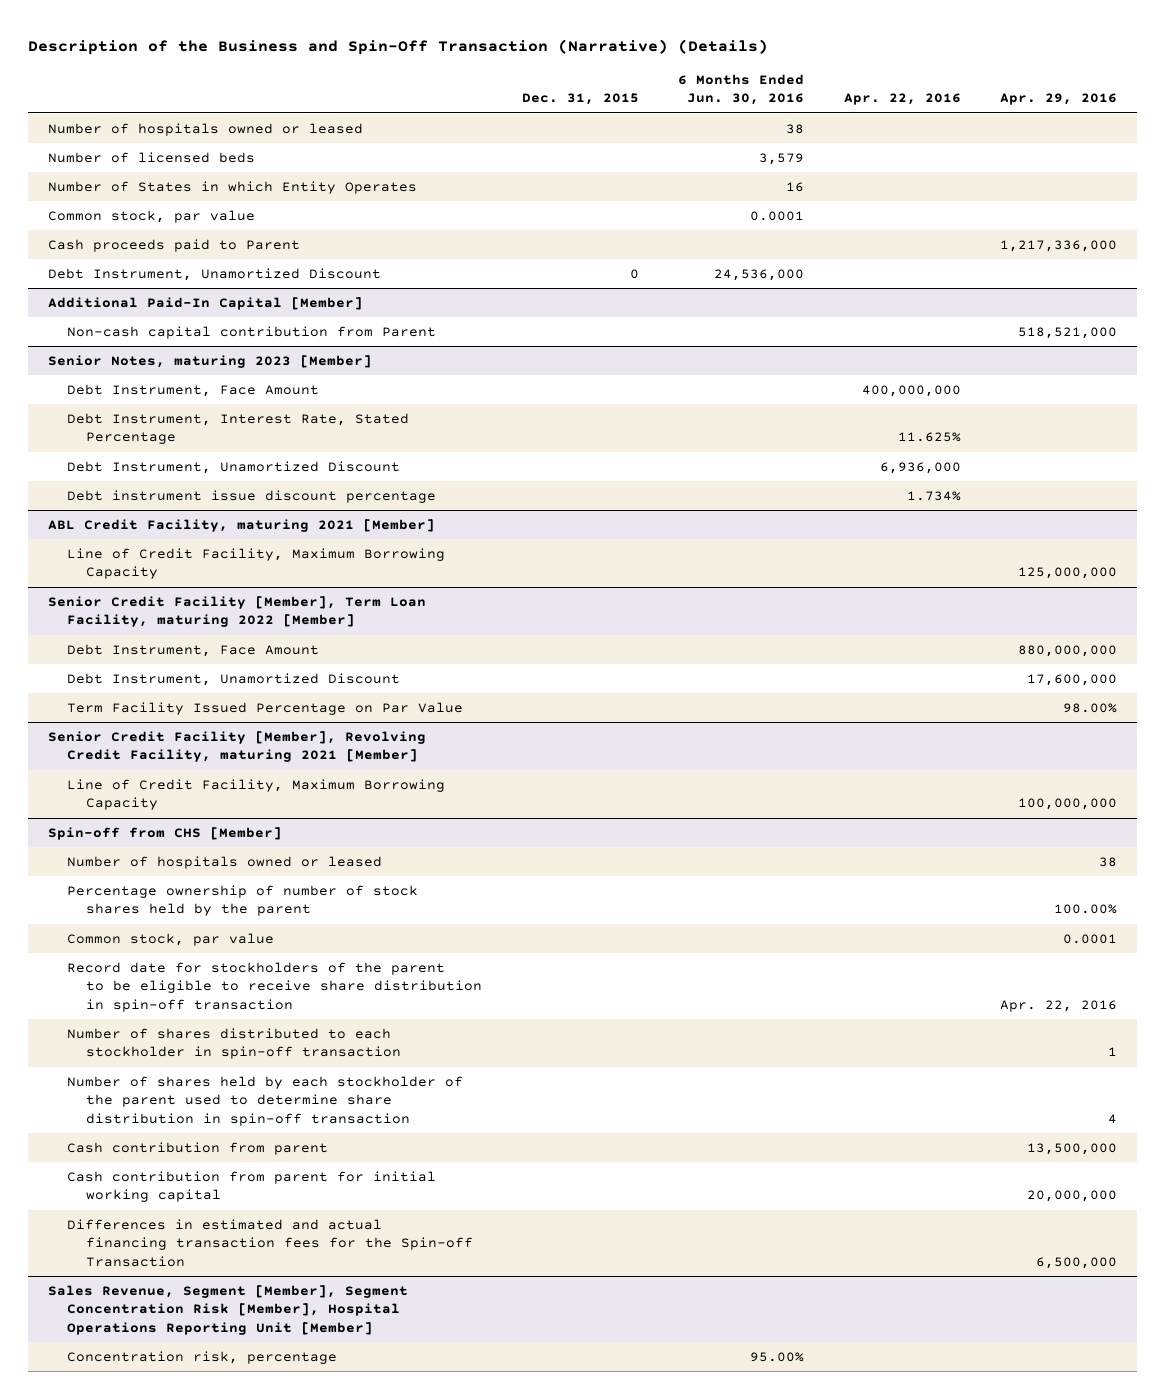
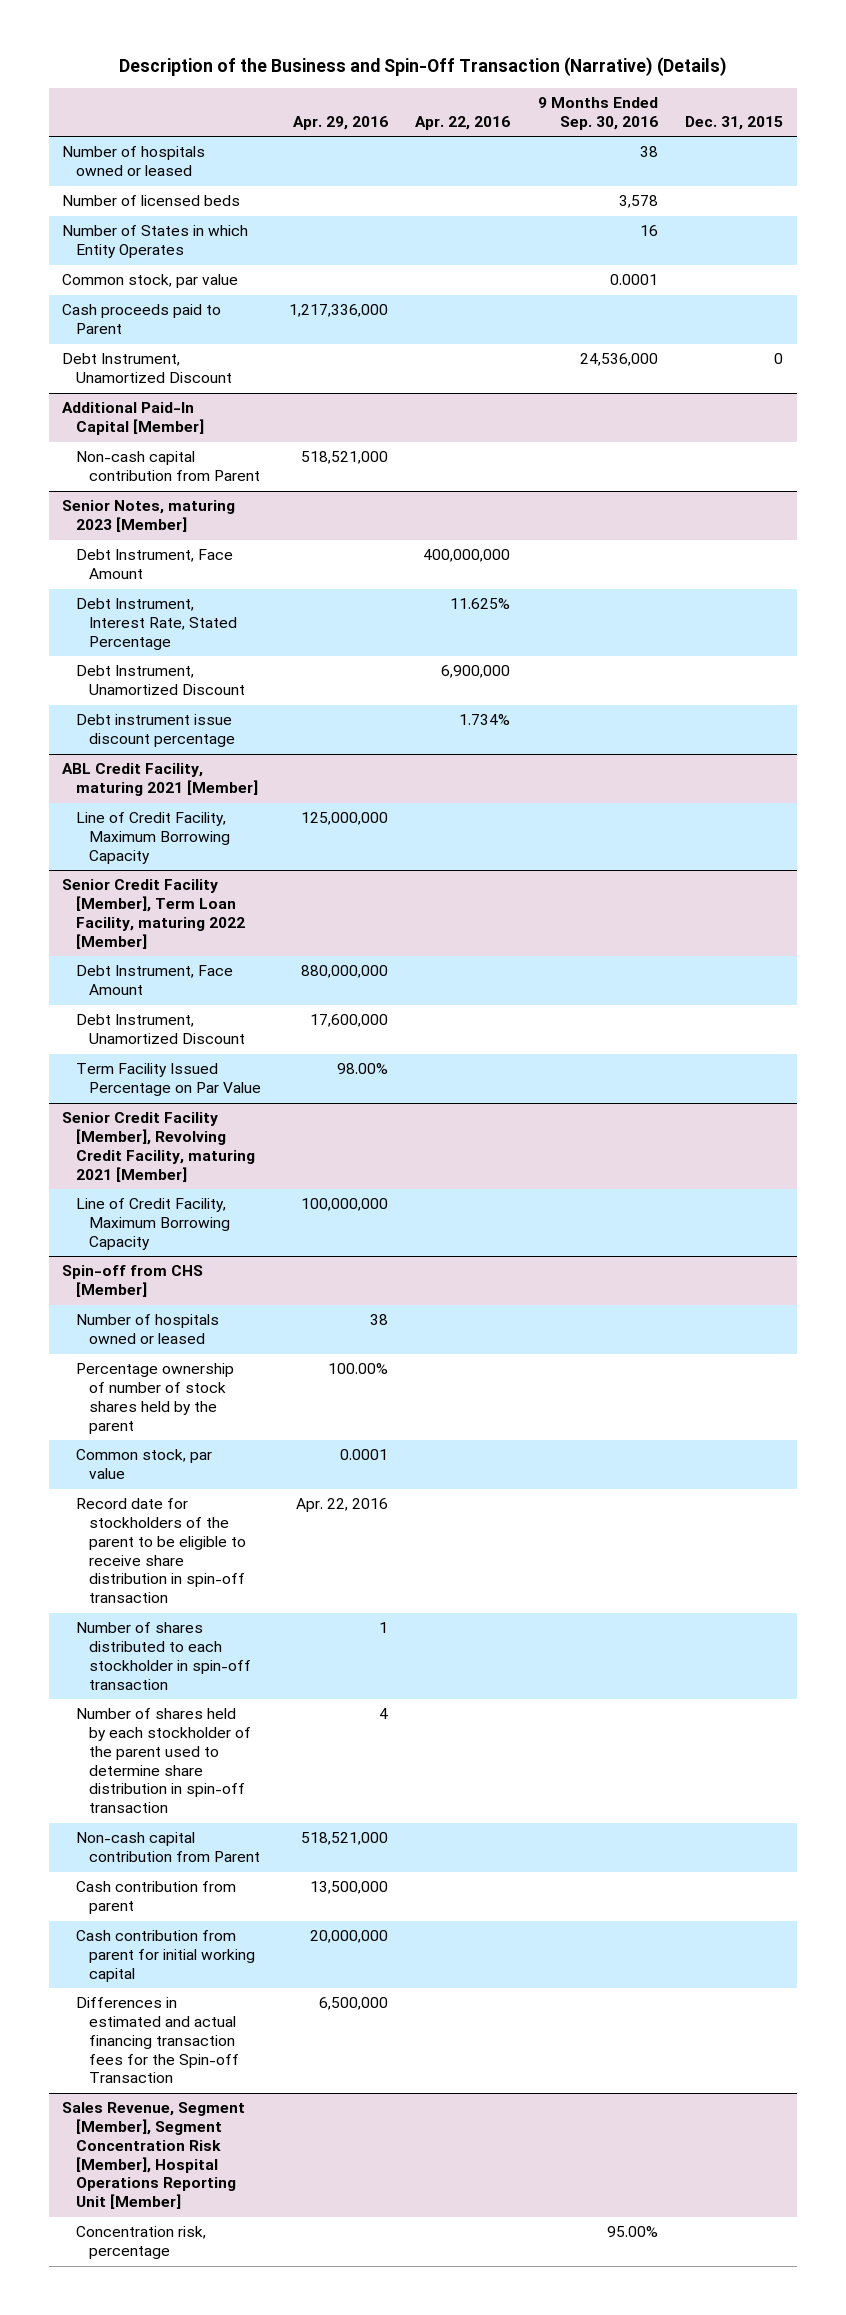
[678,73,805,106] 6 Months Ended Jun. 30, 2016 -> none
none -> [537,97,658,130] 9 Months Ended Sep. 30, 2016
[879,461,961,474] 6,936,000 -> [441,665,511,679] 6,900,000
none -> [75,1832,261,1863] Non-cash capital contribution from Parent

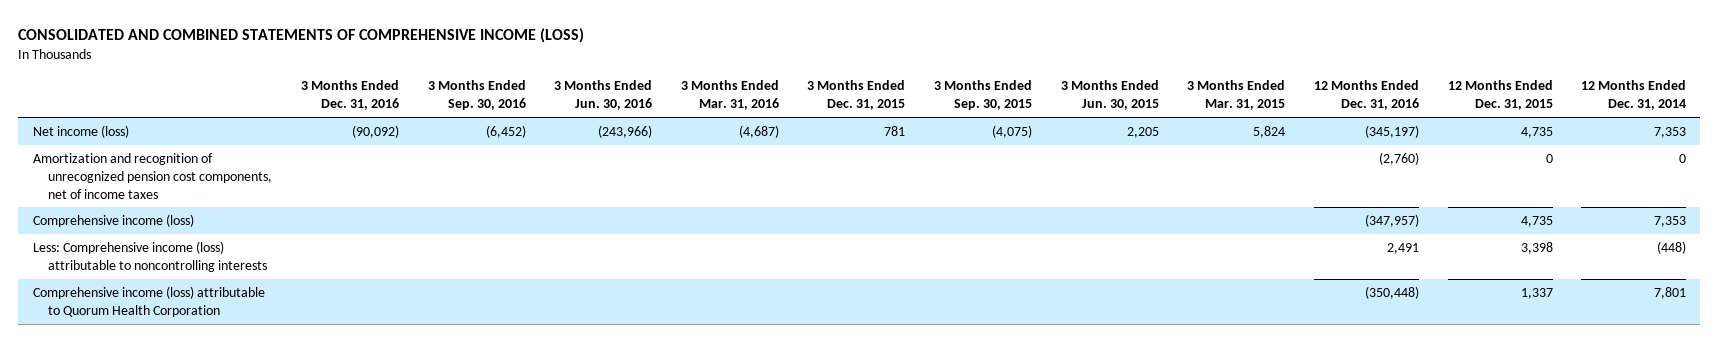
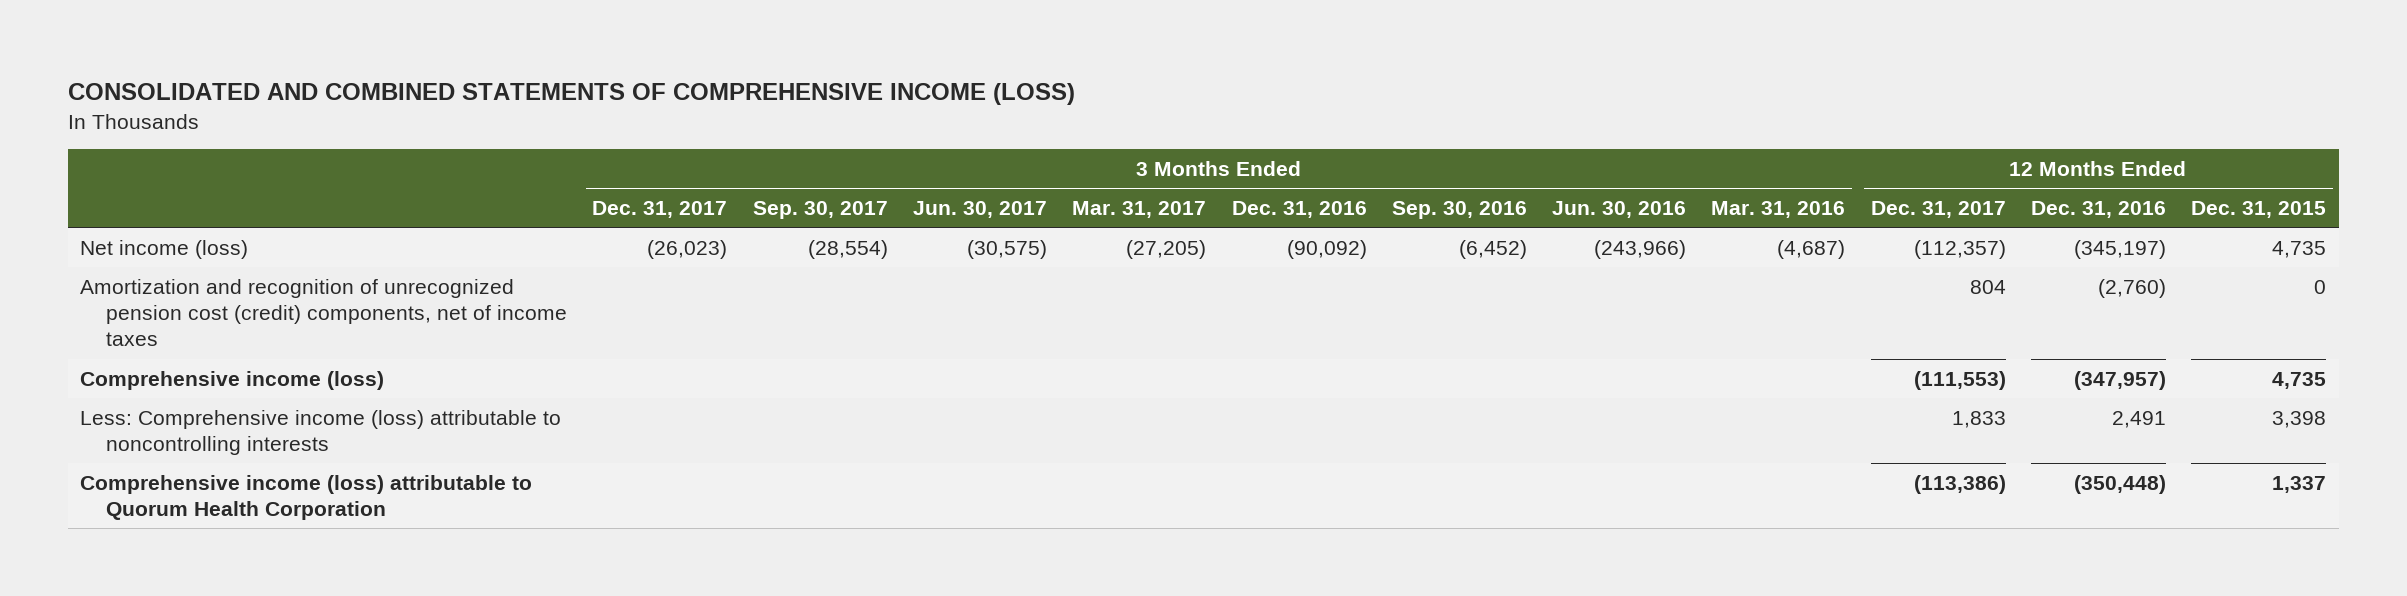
[807,80,906,111] 3 Months Ended Dec. 31, 2015 -> none
[934,80,1033,111] 3 Months Ended Sep. 30, 2015 -> none
[1060,80,1159,111] 3 Months Ended Jun. 30, 2015 -> none
[1187,80,1286,111] 3 Months Ended Mar. 31, 2015 -> none
[1581,80,1687,111] 12 Months Ended Dec. 31, 2014 -> none
none -> [592,200,728,218] Dec. 31, 2017
none -> [752,200,888,219] Sep. 30, 2017
none -> [912,200,1047,218] Jun. 30, 2017
none -> [1072,200,1207,218] Mar. 31, 2017
none -> [1870,200,2006,218] Dec. 31, 2017
[32,152,273,199] Amortization and recognition of unrecognized pension cost components, net of income taxes -> [80,278,568,347] Amortization and recognition of unrecognized pension cost (credit) components, net of income taxes

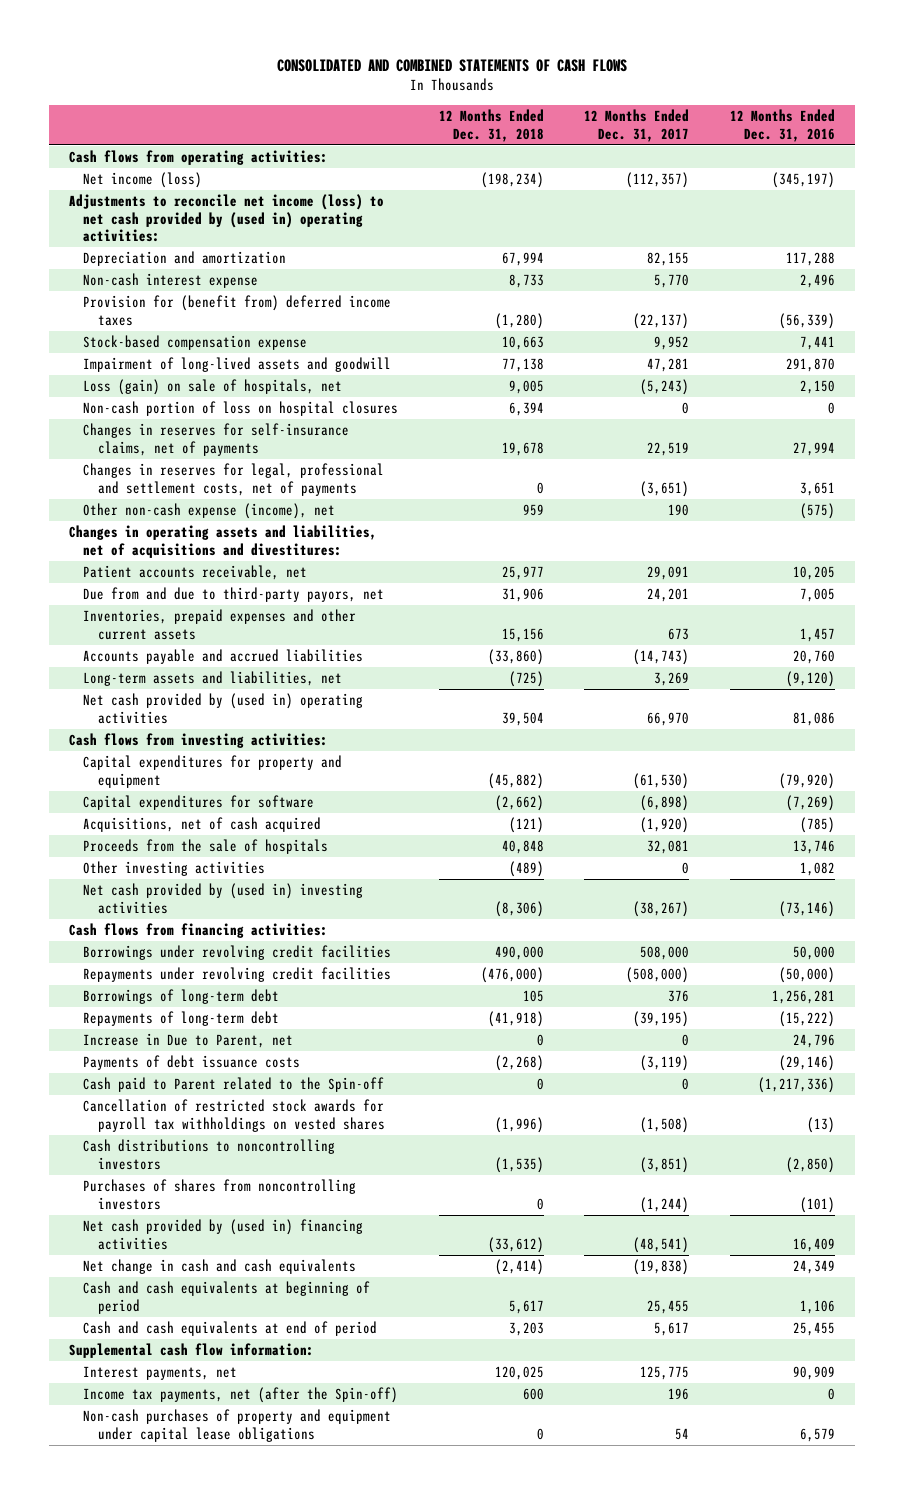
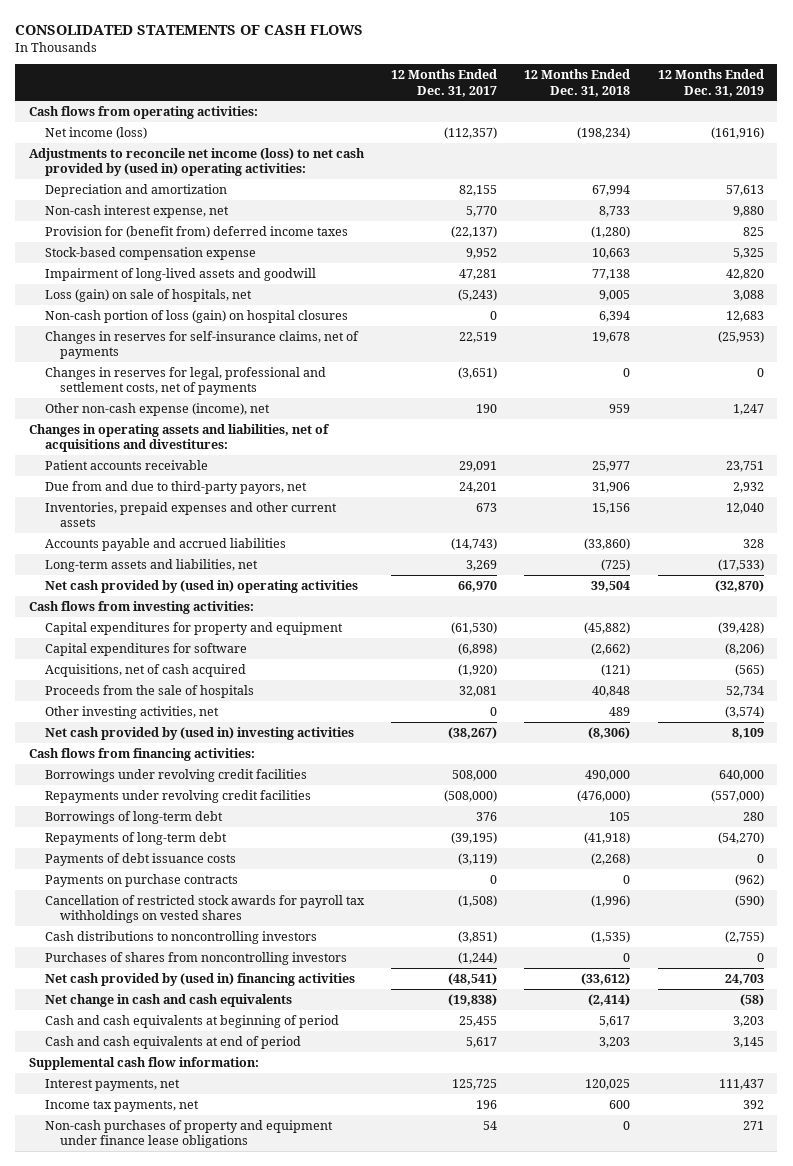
[276,58,627,72] CONSOLIDATED AND COMBINED STATEMENTS OF CASH FLOWS -> [15,24,364,35] CONSOLIDATED STATEMENTS OF CASH FLOWS
[730,109,836,142] 12 Months Ended Dec. 31, 2016 -> none
none -> [657,69,764,97] 12 Months Ended Dec. 31, 2019
[83,273,259,289] Non-cash interest expense -> [44,204,229,218] Non-cash interest expense, net
[83,401,399,417] Non-cash portion of loss on hospital closures -> [44,309,348,323] Non-cash portion of loss (gain) on hospital closures
[83,565,308,581] Patient accounts receivable, net -> [44,459,208,470] Patient accounts receivable
[83,861,266,877] Other investing activities -> [44,705,219,719] Other investing activities, net
[508,861,544,878] (489) -> [609,706,631,716] 489
[83,1033,294,1049] Increase in Due to Parent, net -> none
[83,1077,385,1093] Cash paid to Parent related to the Spin-off -> none
none -> [44,873,238,887] Payments on purchase contracts
[640,1366,690,1381] 125,775 -> [452,1078,498,1090] 125,725
[83,1387,399,1404] Income tax payments, net (after the Spin-off) -> [44,1099,199,1112] Income tax payments, net
[83,1409,392,1442] Non-cash purchases of property and equipment under capital lease obligations -> [44,1119,333,1149] Non-cash purchases of property and equipment under finance lease obligations

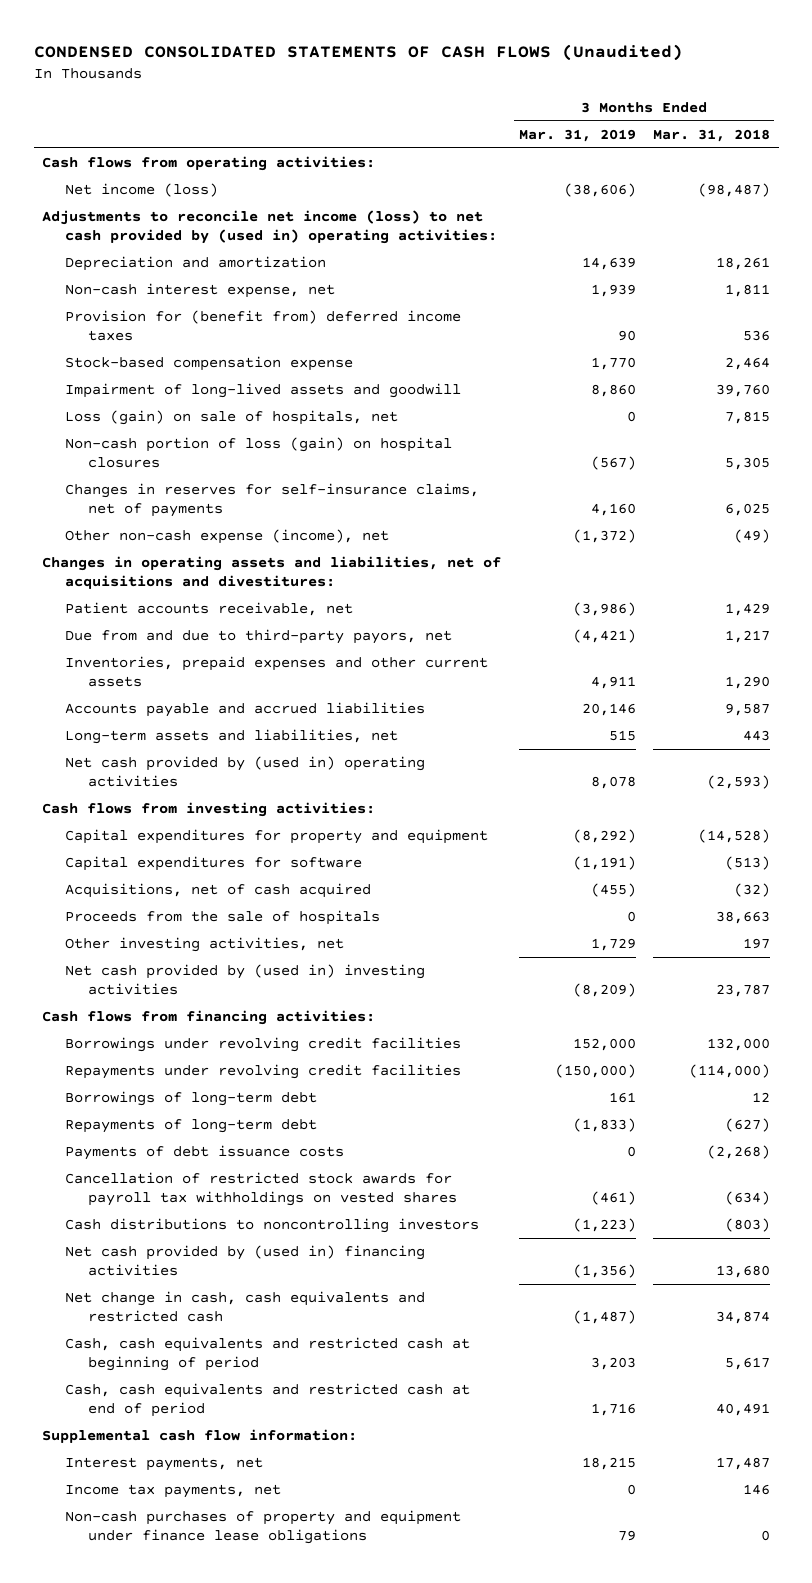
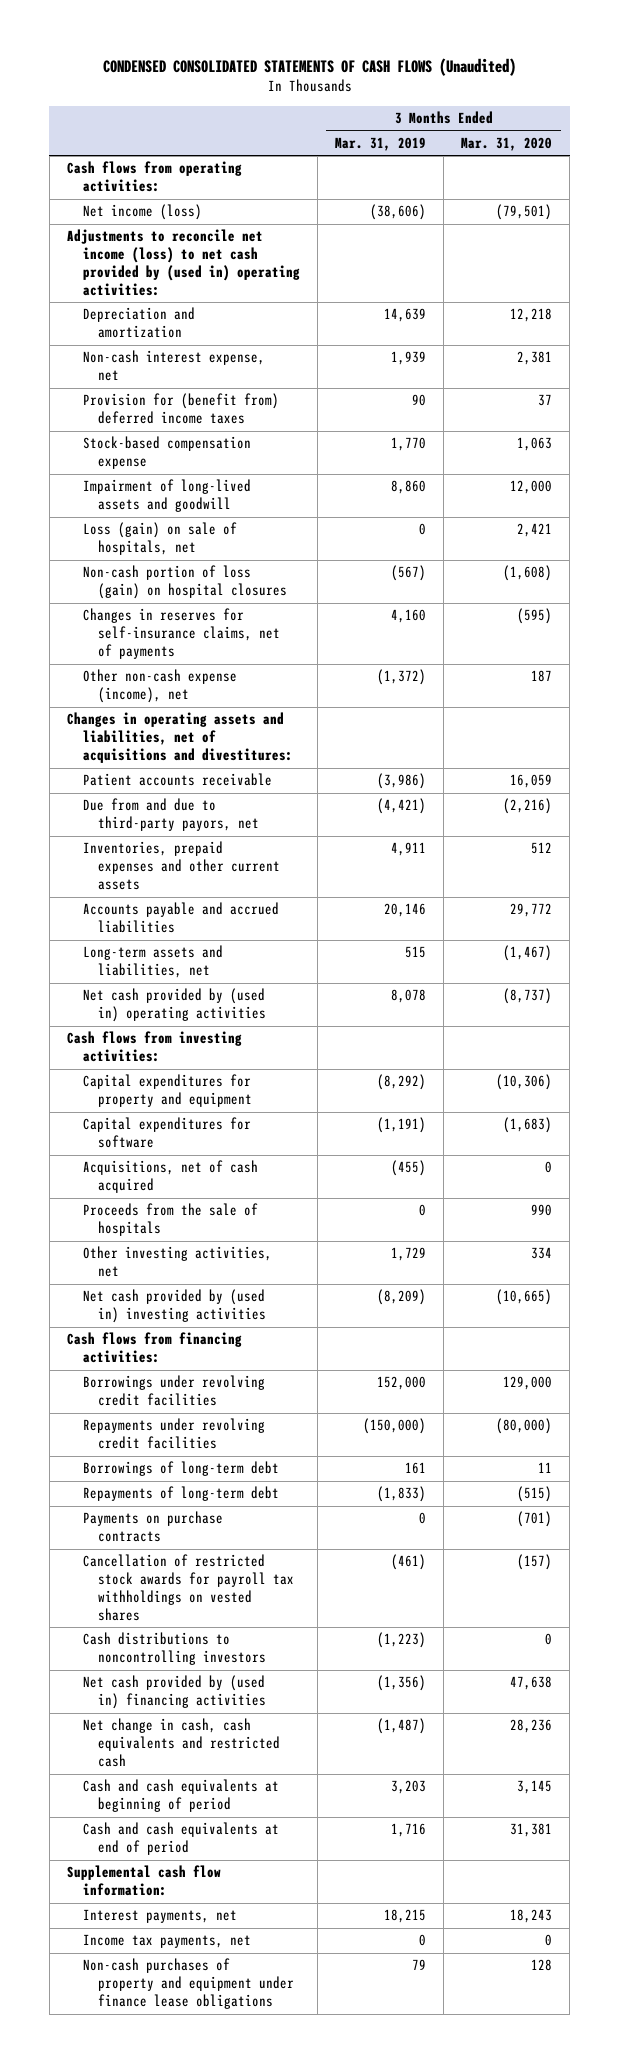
[652,128,770,142] Mar. 31, 2018 -> none
none -> [461,136,553,151] Mar. 31, 2020
[64,602,353,617] Patient accounts receivable, net -> [82,773,272,787] Patient accounts receivable
[64,1145,344,1161] Payments of debt issuance costs -> none
none -> [82,1511,223,1543] Payments on purchase contracts
[64,1337,470,1372] Cash, cash equivalents and restricted cash at beginning of period -> [82,1779,279,1813] Cash and cash equivalents at beginning of period
[64,1383,470,1418] Cash, cash equivalents and restricted cash at end of period -> [82,1822,279,1856] Cash and cash equivalents at end of period

